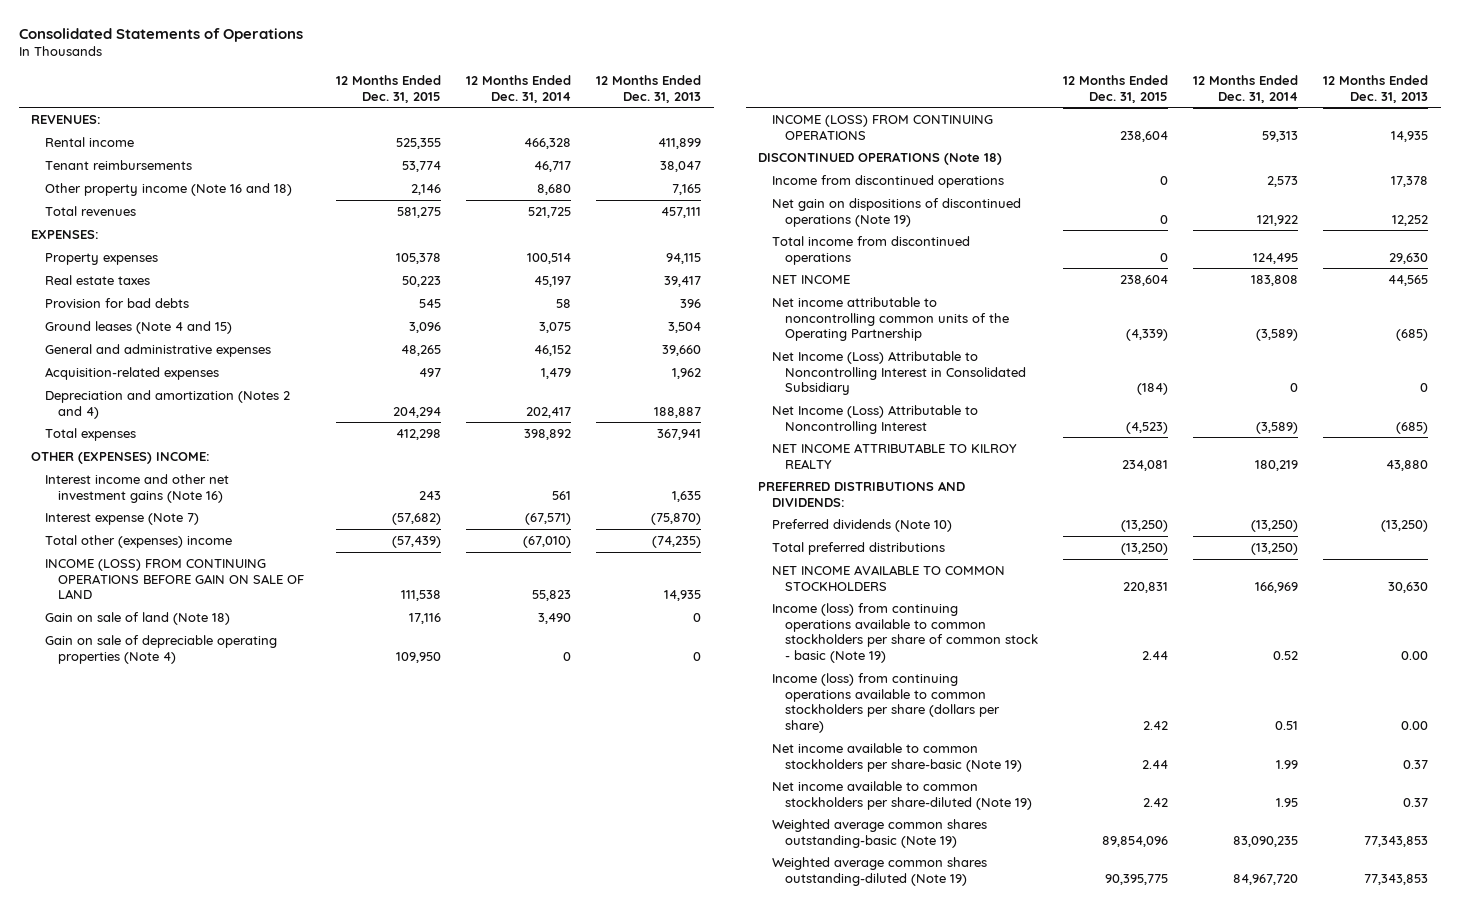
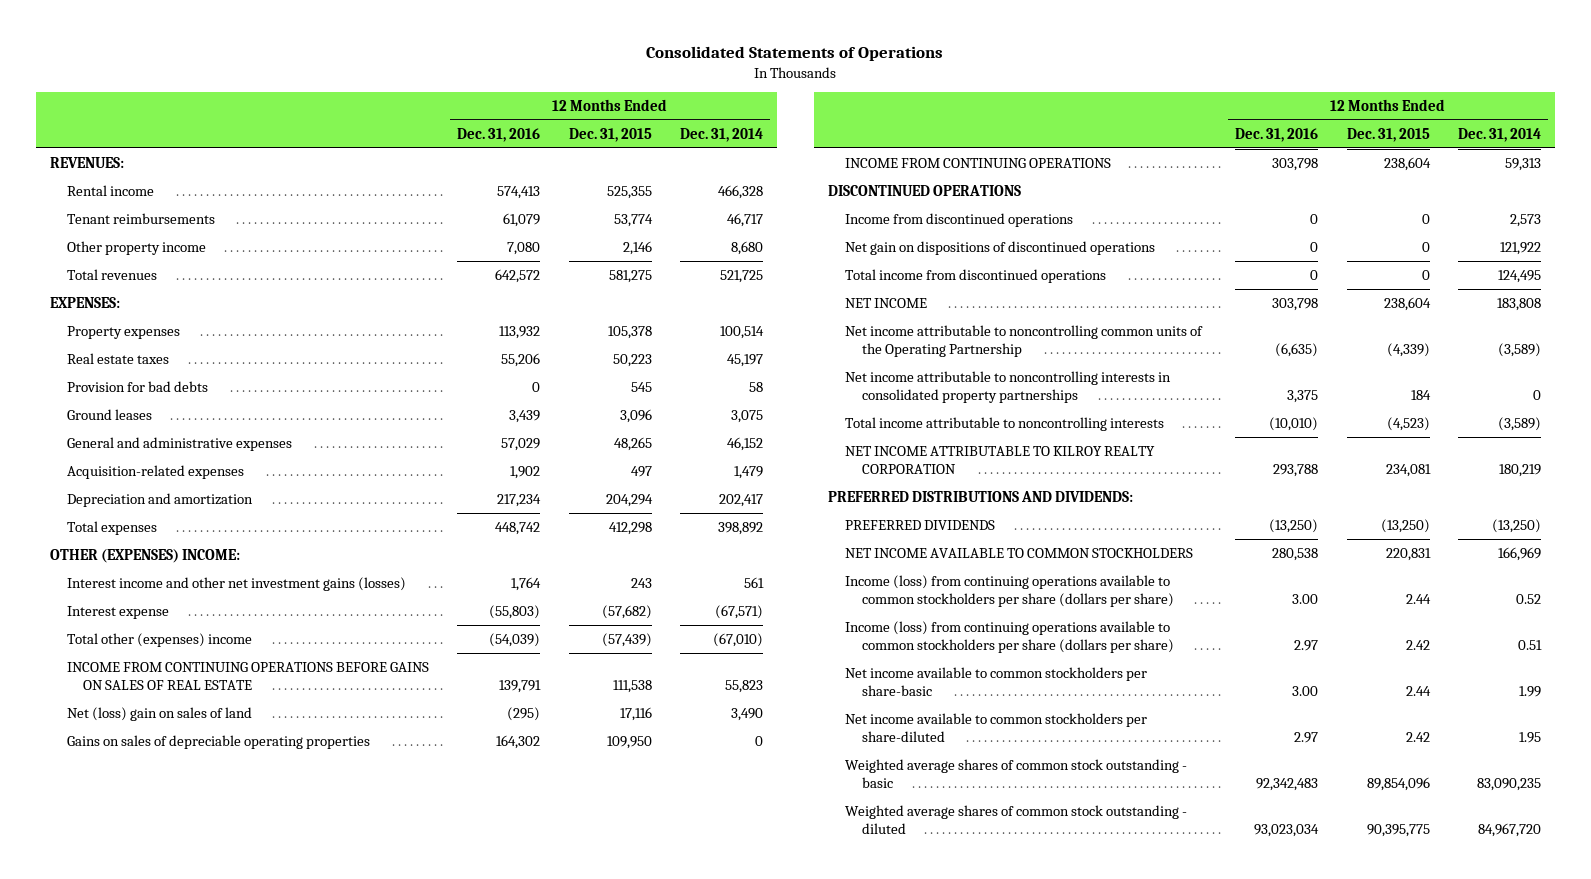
[596,74,702,103] 12 Months Ended Dec. 31, 2013 -> none
none -> [457,127,541,142] Dec. 31, 2016
[44,182,292,196] Other property income (Note 16 and 18) -> [66,240,206,255] Other property income
[44,320,232,334] Ground leases (Note 4 and 15) -> [66,408,152,420] Ground leases
[44,389,290,419] Depreciation and amortization (Notes 2 and 4) -> [66,492,253,507] Depreciation and amortization
[44,473,229,503] Interest income and other net investment gains (Note 16) -> [66,576,406,591] Interest income and other net investment gains (losses)
[44,512,199,525] Interest expense (Note 7) -> [66,605,169,619] Interest expense
[44,558,304,600] INCOME (LOSS) FROM CONTINUING OPERATIONS BEFORE GAIN ON SALE OF LAND -> [66,661,429,691] INCOME FROM CONTINUING OPERATIONS BEFORE GAINS ON SALES OF REAL ESTATE
[44,611,230,625] Gain on sale of land (Note 18) -> [66,706,252,721] Net (loss) gain on sales of land
[44,634,277,664] Gain on sale of depreciable operating properties (Note 4) -> [66,734,370,749] Gains on sales of depreciable operating properties
[771,114,993,140] INCOME (LOSS) FROM CONTINUING OPERATIONS -> [844,157,1111,168] INCOME FROM CONTINUING OPERATIONS
[758,151,1003,165] DISCONTINUED OPERATIONS (Note 18) -> [827,184,1021,196] DISCONTINUED OPERATIONS
[771,197,1021,227] Net gain on dispositions of discontinued operations (Note 19) -> [844,240,1155,255] Net gain on dispositions of discontinued operations
[771,350,1026,396] Net Income (Loss) Attributable to Noncontrolling Interest in Consolidated Subsidiary -> [844,370,1171,404] Net income attributable to noncontrolling interests in consolidated property partnerships
[1136,383,1168,396] (184) -> [1410,390,1431,401] 184
[771,404,978,434] Net Income (Loss) Attributable to Noncontrolling Interest -> [844,416,1164,431] Total income attributable to noncontrolling interests
[771,442,1017,469] NET INCOME ATTRIBUTABLE TO KILROY REALTY -> [844,445,1155,475] NET INCOME ATTRIBUTABLE TO KILROY REALTY CORPORATION
[771,541,945,555] Total preferred distributions -> none
[771,518,952,532] Preferred dividends (Note 10) -> [844,519,995,530] PREFERRED DIVIDENDS
[771,602,1038,664] Income (loss) from continuing operations available to common stockholders per share of common stock - basic (Note 19) -> [844,574,1174,608] Income (loss) from continuing operations available to common stockholders per share (dollars per share)
[771,742,1022,772] Net income available to common stockholders per share-basic (Note 19) -> [844,666,1147,697] Net income available to common stockholders per share-basic
[771,780,1032,810] Net income available to common stockholders per share-diluted (Note 19) -> [844,712,1147,743] Net income available to common stockholders per share-diluted
[771,818,987,848] Weighted average common shares outstanding-basic (Note 19) -> [844,758,1187,789] Weighted average shares of common stock outstanding - basic
[771,856,987,886] Weighted average common shares outstanding-diluted (Note 19) -> [844,804,1187,835] Weighted average shares of common stock outstanding - diluted

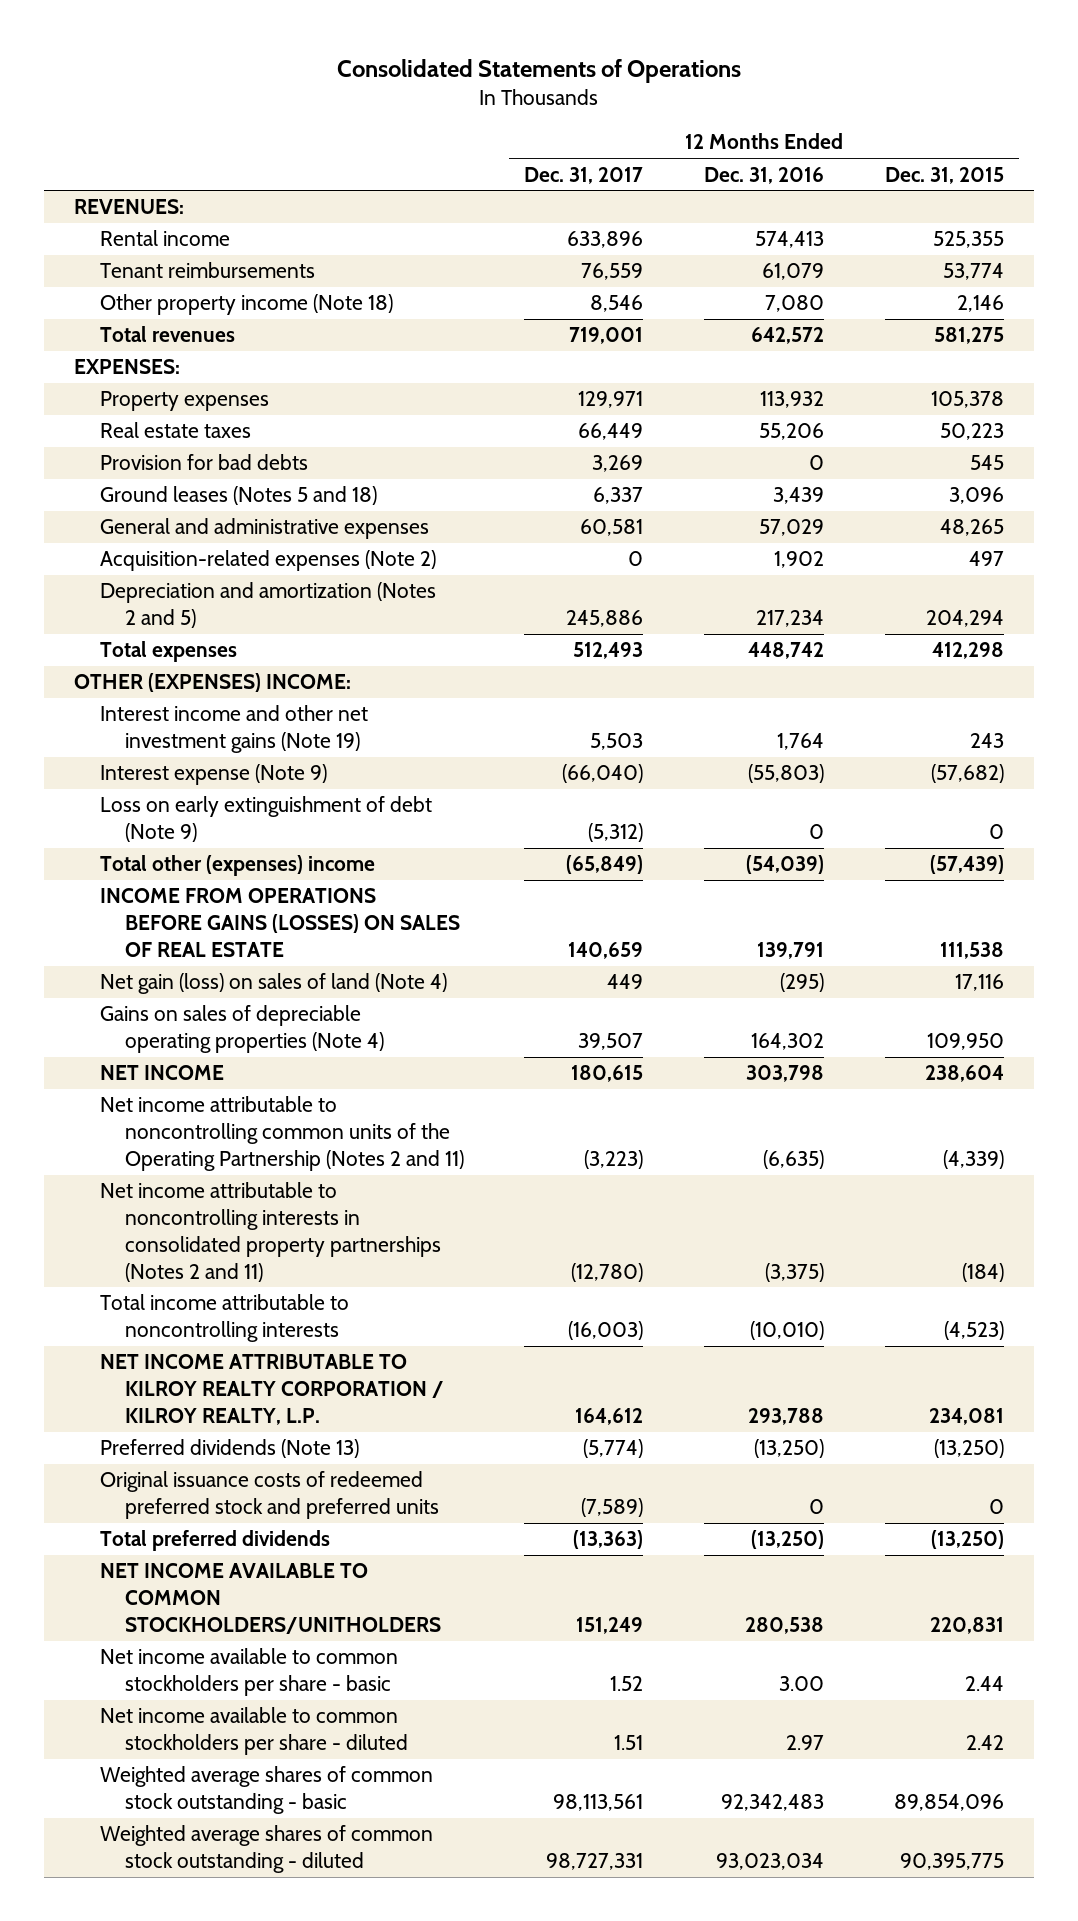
[680,127,764,142] Dec. 31, 2014 -> none
none -> [524,166,644,184] Dec. 31, 2017
[66,240,206,255] Other property income -> [99,294,393,316] Other property income (Note 18)
[66,408,152,420] Ground leases -> [99,486,377,506] Ground leases (Notes 5 and 18)
[66,464,244,479] Acquisition-related expenses -> [99,550,436,572] Acquisition-related expenses (Note 2)
[66,492,253,507] Depreciation and amortization -> [99,582,436,629] Depreciation and amortization (Notes 2 and 5)
[66,576,406,591] Interest income and other net investment gains (losses) -> [99,705,368,754] Interest income and other net investment gains (Note 19)
[66,605,169,619] Interest expense -> [99,764,327,786] Interest expense (Note 9)
none -> [99,796,432,843] Loss on early extinguishment of debt (Note 9)
[844,157,1111,168] INCOME FROM CONTINUING OPERATIONS -> none
[827,184,1021,196] DISCONTINUED OPERATIONS -> none
[844,212,1073,227] Income from discontinued operations -> none
[844,240,1155,255] Net gain on dispositions of discontinued operations -> none
[844,268,1106,283] Total income from discontinued operations -> none
[66,661,429,691] INCOME FROM CONTINUING OPERATIONS BEFORE GAINS ON SALES OF REAL ESTATE -> [99,888,460,957] INCOME FROM OPERATIONS BEFORE GAINS (LOSSES) ON SALES OF REAL ESTATE
[66,706,252,721] Net (loss) gain on sales of land -> [99,973,447,995] Net gain (loss) on sales of land (Note 4)
[66,734,370,749] Gains on sales of depreciable operating properties -> [99,1005,384,1054] Gains on sales of depreciable operating properties (Note 4)
[844,324,1203,358] Net income attributable to noncontrolling common units of the Operating Partnership -> [99,1096,464,1171] Net income attributable to noncontrolling common units of the Operating Partnership (Notes 2 and 11)
[844,370,1171,404] Net income attributable to noncontrolling interests in consolidated property partnerships -> [99,1182,441,1282] Net income attributable to noncontrolling interests in consolidated property partnerships (Notes 2 and 11)
[1287,390,1319,404] 3,375 -> [765,1262,825,1282] (3,375)
[1410,390,1431,401] 184 -> [961,1262,1004,1282] (184)
[827,490,1133,502] PREFERRED DISTRIBUTIONS AND DIVIDENDS: -> none
[844,574,1174,608] Income (loss) from continuing operations available to common stockholders per share (dollars per share) -> none
[844,620,1174,654] Income (loss) from continuing operations available to common stockholders per share (dollars per share) -> none
[844,445,1155,475] NET INCOME ATTRIBUTABLE TO KILROY REALTY CORPORATION -> [99,1354,444,1425] NET INCOME ATTRIBUTABLE TO KILROY REALTY CORPORATION / KILROY REALTY, L.P.
[844,519,995,530] PREFERRED DIVIDENDS -> [99,1439,359,1459] Preferred dividends (Note 13)
none -> [99,1471,439,1520] Original issuance costs of redeemed preferred stock and preferred units
none -> [99,1530,330,1552] Total preferred dividends
[844,547,1193,558] NET INCOME AVAILABLE TO COMMON STOCKHOLDERS -> [99,1563,441,1634] NET INCOME AVAILABLE TO COMMON STOCKHOLDERS/UNITHOLDERS
[844,666,1147,697] Net income available to common stockholders per share-basic -> [99,1648,398,1697] Net income available to common stockholders per share - basic
[844,712,1147,743] Net income available to common stockholders per share-diluted -> [99,1707,408,1756] Net income available to common stockholders per share - diluted

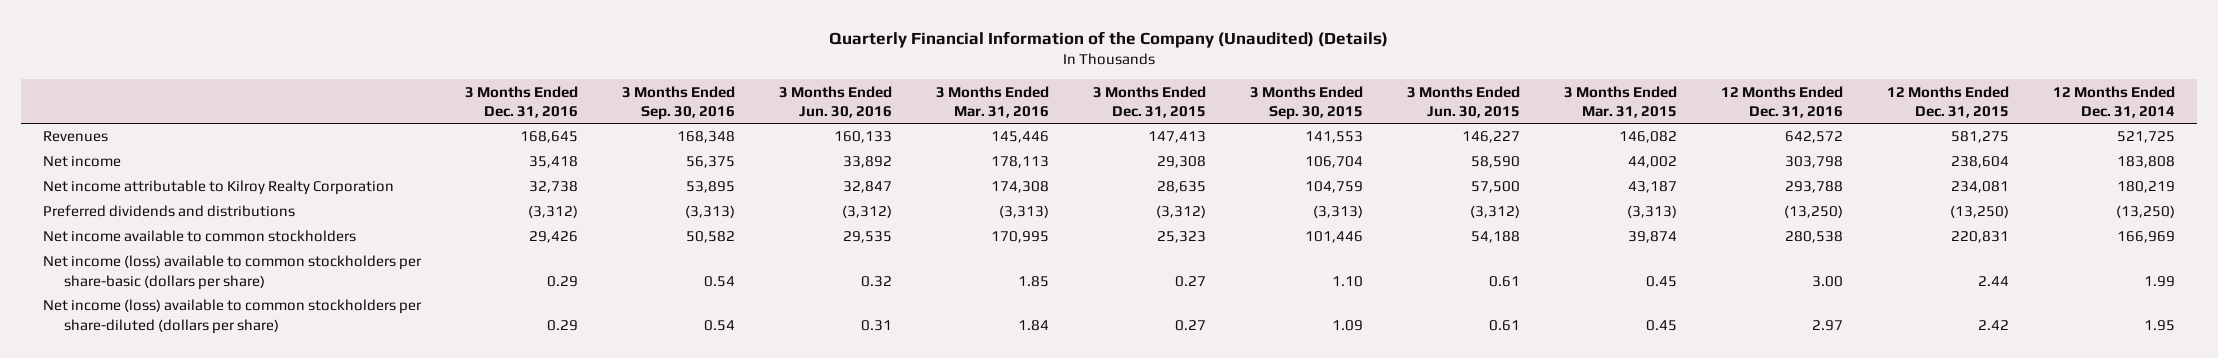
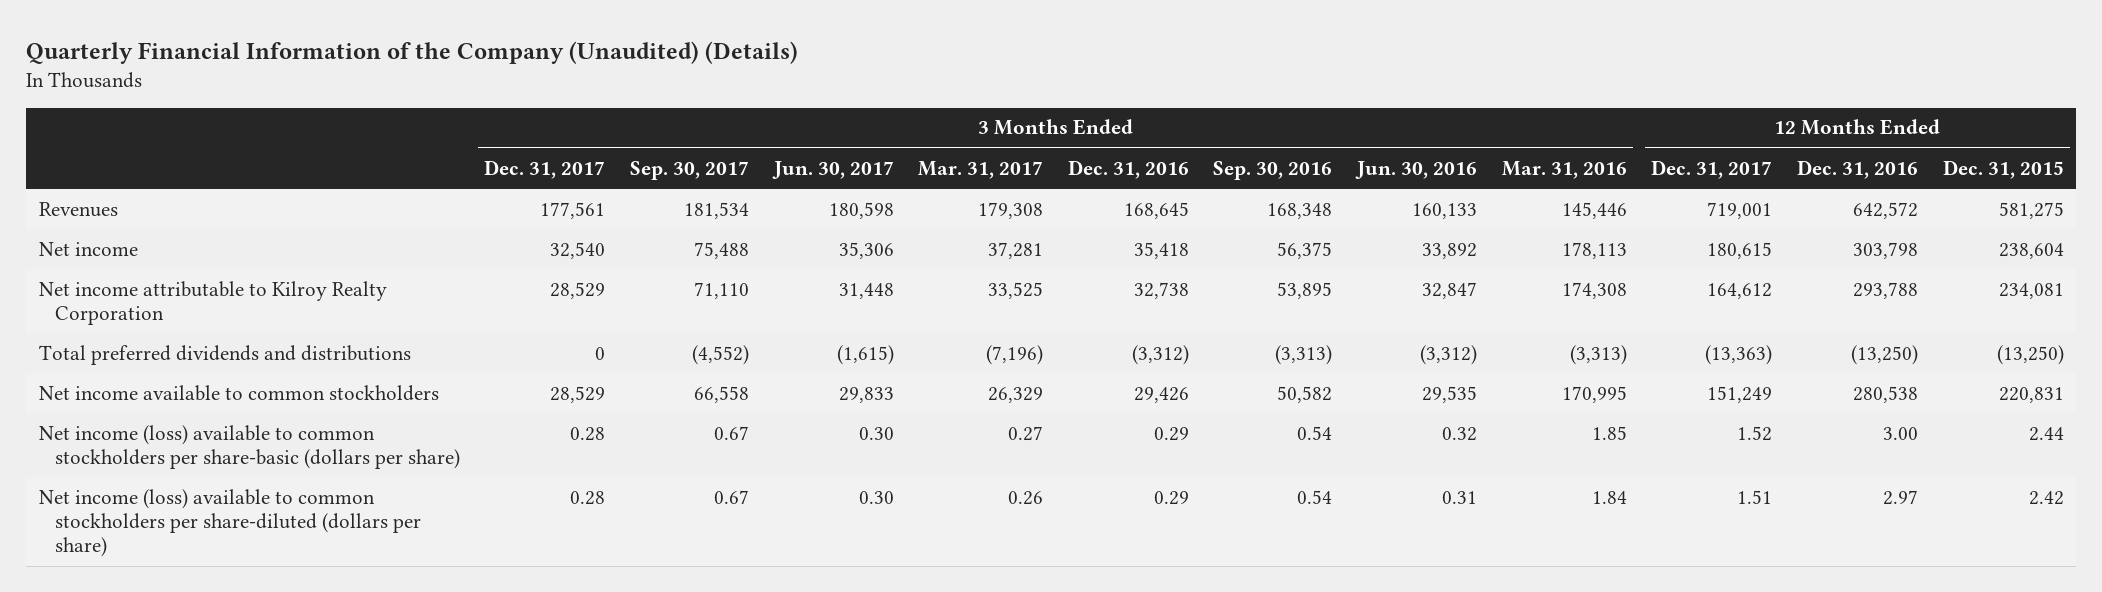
[1093,85,1207,118] 3 Months Ended Dec. 31, 2015 -> none
[1250,85,1364,120] 3 Months Ended Sep. 30, 2015 -> none
[1407,85,1521,118] 3 Months Ended Jun. 30, 2015 -> none
[1564,85,1678,118] 3 Months Ended Mar. 31, 2015 -> none
[2052,85,2175,118] 12 Months Ended Dec. 31, 2014 -> none
none -> [484,159,606,179] Dec. 31, 2017
none -> [630,160,750,180] Sep. 30, 2017
none -> [771,160,894,179] Jun. 30, 2017
none -> [918,160,1044,179] Mar. 31, 2017
none -> [1651,159,1773,179] Dec. 31, 2017
[43,205,296,218] Preferred dividends and distributions -> [38,344,411,365] Total preferred dividends and distributions

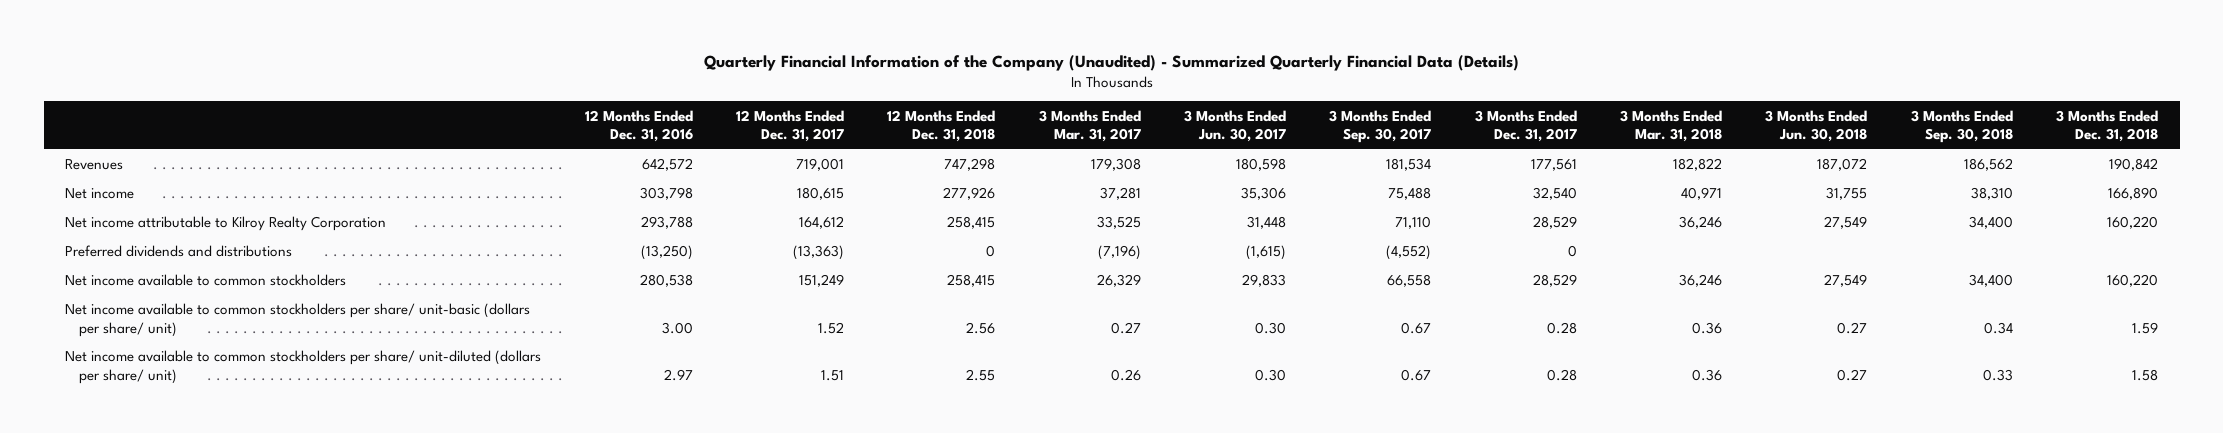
[26,40,799,64] Quarterly Financial Information of the Company (Unaudited) (Details) -> [703,54,1519,71] Quarterly Financial Information of the Company (Unaudited) - Summarized Quarterly Financial Data (Details)
[1067,159,1189,179] Dec. 31, 2016 -> none
[1213,160,1333,180] Sep. 30, 2016 -> none
[1355,160,1478,179] Jun. 30, 2016 -> none
[1501,160,1627,179] Mar. 31, 2016 -> none
[1942,159,2064,179] Dec. 31, 2015 -> none
none -> [887,109,996,143] 12 Months Ended Dec. 31, 2018
none -> [1620,109,1723,143] 3 Months Ended Mar. 31, 2018
none -> [1765,109,1868,143] 3 Months Ended Jun. 30, 2018
none -> [1910,109,2013,144] 3 Months Ended Sep. 30, 2018
none -> [2056,109,2159,143] 3 Months Ended Dec. 31, 2018
[38,344,411,365] Total preferred dividends and distributions -> [65,245,293,258] Preferred dividends and distributions
[38,424,460,470] Net income (loss) available to common stockholders per share-basic (dollars per share) -> [65,303,531,337] Net income available to common stockholders per share/ unit-basic (dollars per share/ unit)
[38,488,421,558] Net income (loss) available to common stockholders per share-diluted (dollars per share) -> [65,350,542,384] Net income available to common stockholders per share/ unit-diluted (dollars per share/ unit)

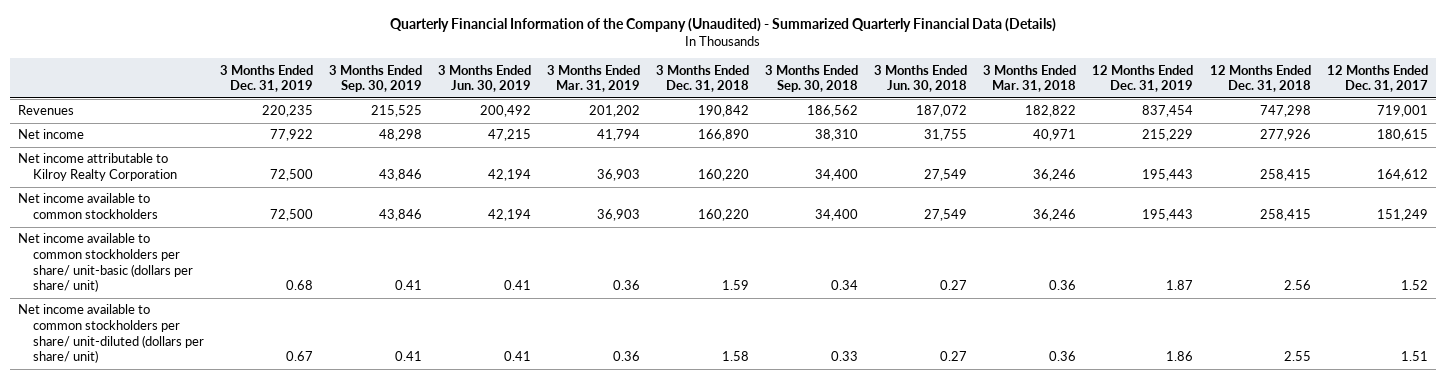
[584,109,693,143] 12 Months Ended Dec. 31, 2016 -> none
[1038,109,1141,143] 3 Months Ended Mar. 31, 2017 -> none
[1184,109,1287,143] 3 Months Ended Jun. 30, 2017 -> none
[1329,109,1432,144] 3 Months Ended Sep. 30, 2017 -> none
[1474,109,1577,143] 3 Months Ended Dec. 31, 2017 -> none
none -> [219,64,313,93] 3 Months Ended Dec. 31, 2019
none -> [329,64,423,93] 3 Months Ended Sep. 30, 2019
none -> [438,64,532,93] 3 Months Ended Jun. 30, 2019
none -> [547,64,641,93] 3 Months Ended Mar. 31, 2019
none -> [1092,64,1194,93] 12 Months Ended Dec. 31, 2019
[65,245,293,258] Preferred dividends and distributions -> none

